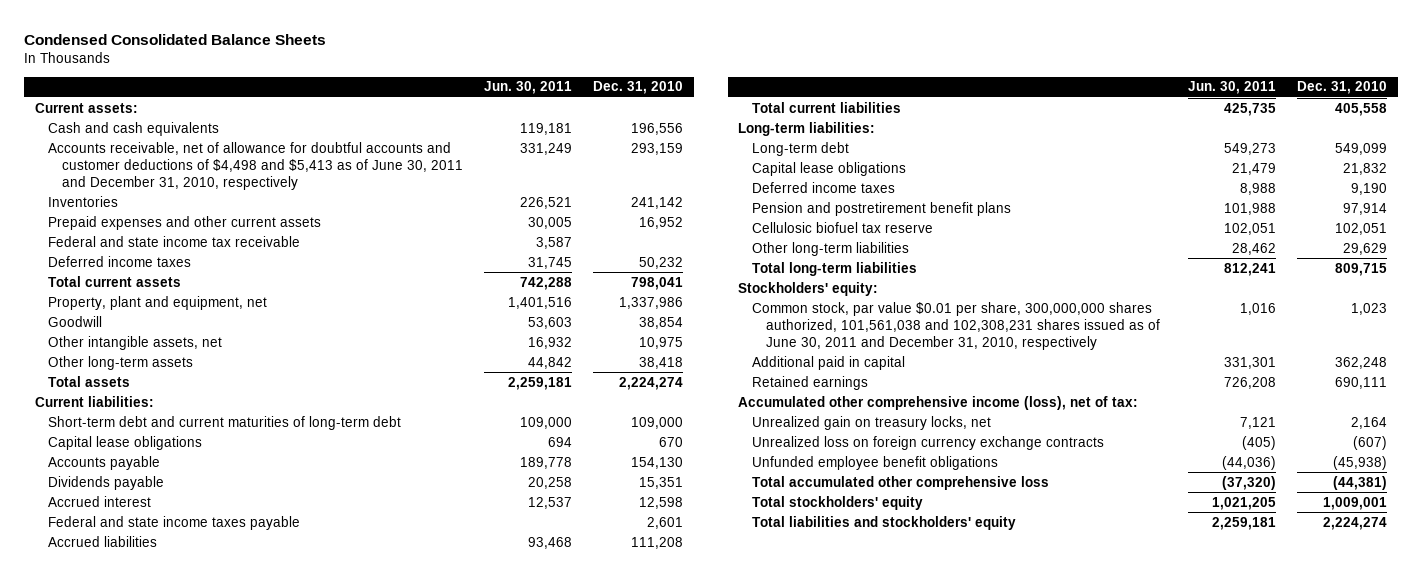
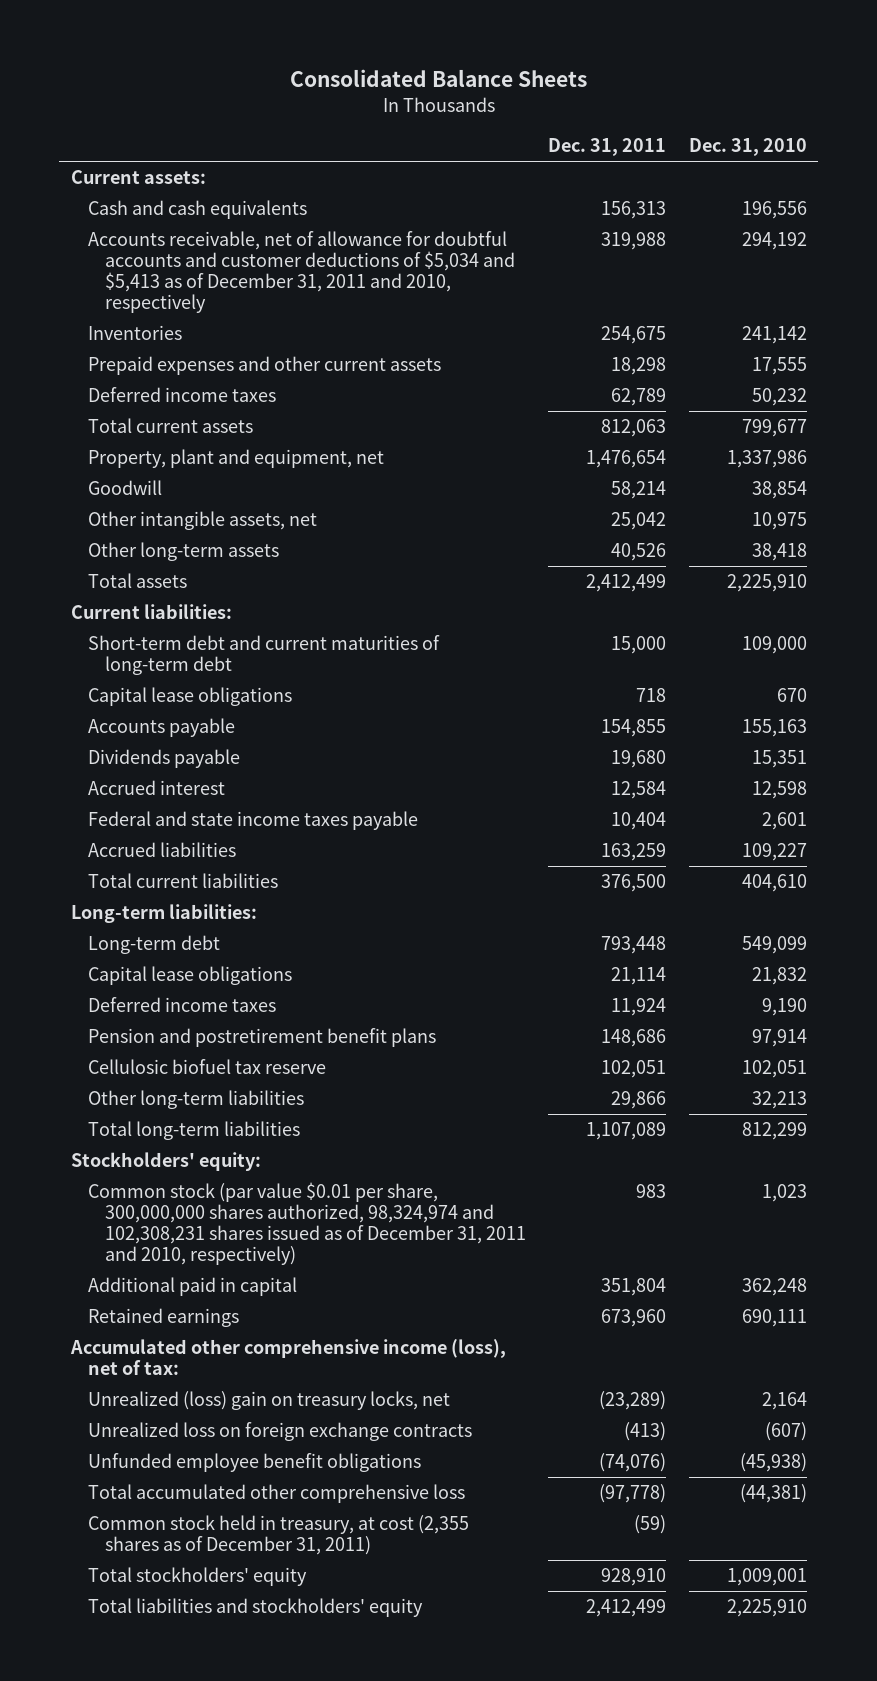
[24,33,327,45] Condensed Consolidated Balance Sheets -> [289,69,587,88] Consolidated Balance Sheets
[484,81,573,95] Jun. 30, 2011 -> none
none -> [548,137,667,156] Dec. 31, 2011
[48,141,464,190] Accounts receivable, net of allowance for doubtful accounts and customer deductions of $4,498 and $5,413 as of June 30, 2011 and December 31, 2010, respectively -> [87,231,515,313] Accounts receivable, net of allowance for doubtful accounts and customer deductions of $5,034 and $5,413 as of December 31, 2011 and 2010, respectively
[631,142,684,155] 293,159 -> [741,232,807,251] 294,192
[48,235,301,247] Federal and state income tax receivable -> none
[639,216,684,229] 16,952 -> [751,357,807,376] 17,555
[631,276,684,290] 798,041 -> [741,419,807,438] 799,677
[619,376,684,390] 2,224,274 -> [726,574,807,593] 2,225,910
[631,456,684,469] 154,130 -> [741,719,807,738] 155,163
[631,536,684,549] 111,208 -> [741,843,807,862] 109,227
[1335,102,1388,116] 405,558 -> [741,874,807,893] 404,610
[1343,242,1388,255] 29,629 -> [751,1091,807,1110] 32,213
[1335,262,1388,276] 809,715 -> [741,1122,807,1141] 812,299
[751,301,1160,350] Common stock, par value $0.01 per share, 300,000,000 shares authorized, 101,561,038 and 102,308,231 shares issued as of June 30, 2011 and December 31, 2010, respectively -> [87,1182,526,1265] Common stock (par value $0.01 per share, 300,000,000 shares authorized, 98,324,974 and 102,308,231 shares issued as of December 31, 2011 and 2010, respectively)
[751,415,991,430] Unrealized gain on treasury locks, net -> [87,1391,450,1411] Unrealized (loss) gain on treasury locks, net
[751,435,1104,450] Unrealized loss on foreign currency exchange contracts -> [87,1422,472,1442] Unrealized loss on foreign exchange contracts
none -> [87,1515,469,1556] Common stock held in treasury, at cost (2,355 shares as of December 31, 2011)
[1323,516,1388,530] 2,224,274 -> [726,1599,807,1618] 2,225,910

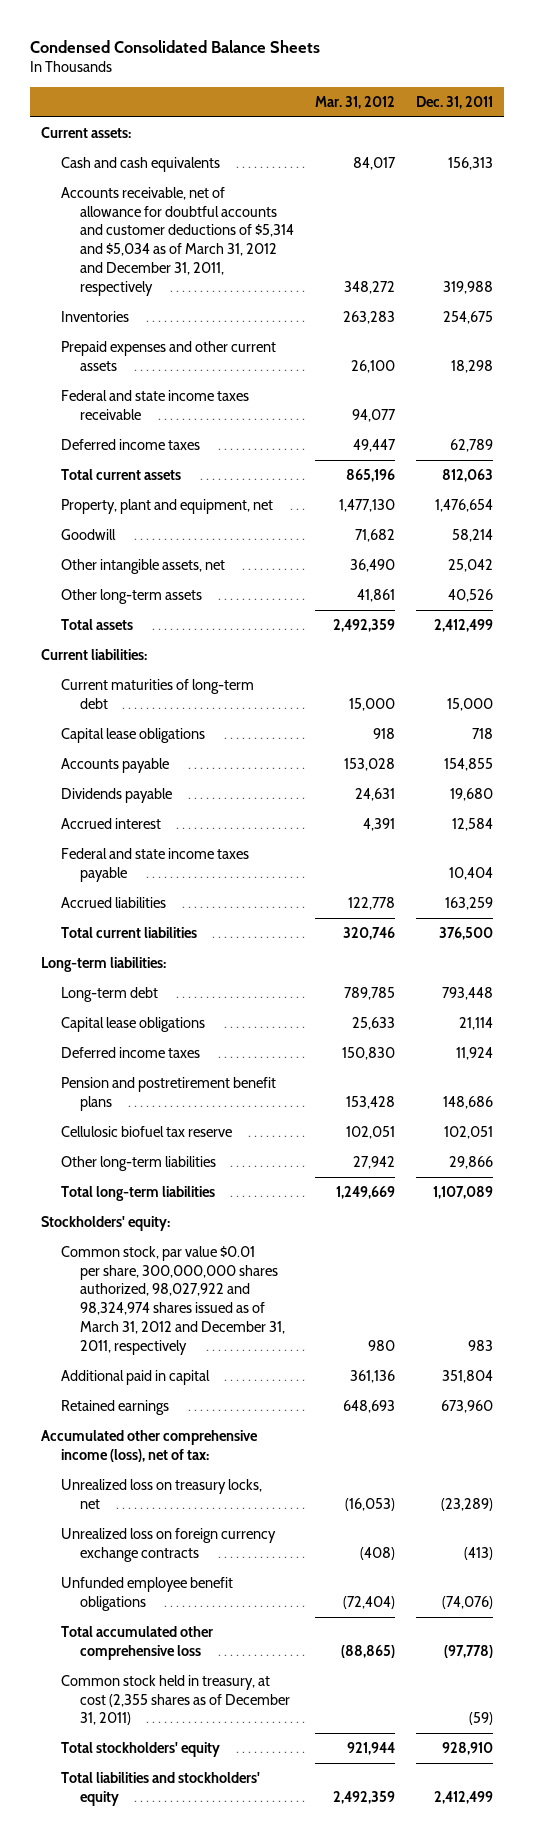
[289,69,587,88] Consolidated Balance Sheets -> [30,39,321,53] Condensed Consolidated Balance Sheets
[688,137,807,156] Dec. 31, 2010 -> none
none -> [315,96,396,110] Mar. 31, 2012
[87,231,515,313] Accounts receivable, net of allowance for doubtful accounts and customer deductions of $5,034 and $5,413 as of December 31, 2011 and 2010, respectively -> [60,187,295,296] Accounts receivable, net of allowance for doubtful accounts and customer deductions of $5,314 and $5,034 as of March 31, 2012 and December 31, 2011, respectively
none -> [60,390,249,420] Federal and state income taxes receivable
[87,635,440,676] Short-term debt and current maturities of long-term debt -> [60,679,254,709] Current maturities of long-term debt
[87,1182,526,1265] Common stock (par value $0.01 per share, 300,000,000 shares authorized, 98,324,974 and 102,308,231 shares issued as of December 31, 2011 and 2010, respectively) -> [60,1246,286,1355] Common stock, par value $0.01 per share, 300,000,000 shares authorized, 98,027,922 and 98,324,974 shares issued as of March 31, 2012 and December 31, 2011, respectively
[87,1391,450,1411] Unrealized (loss) gain on treasury locks, net -> [60,1479,262,1509] Unrealized loss on treasury locks, net
[87,1422,472,1442] Unrealized loss on foreign exchange contracts -> [60,1528,276,1562] Unrealized loss on foreign currency exchange contracts

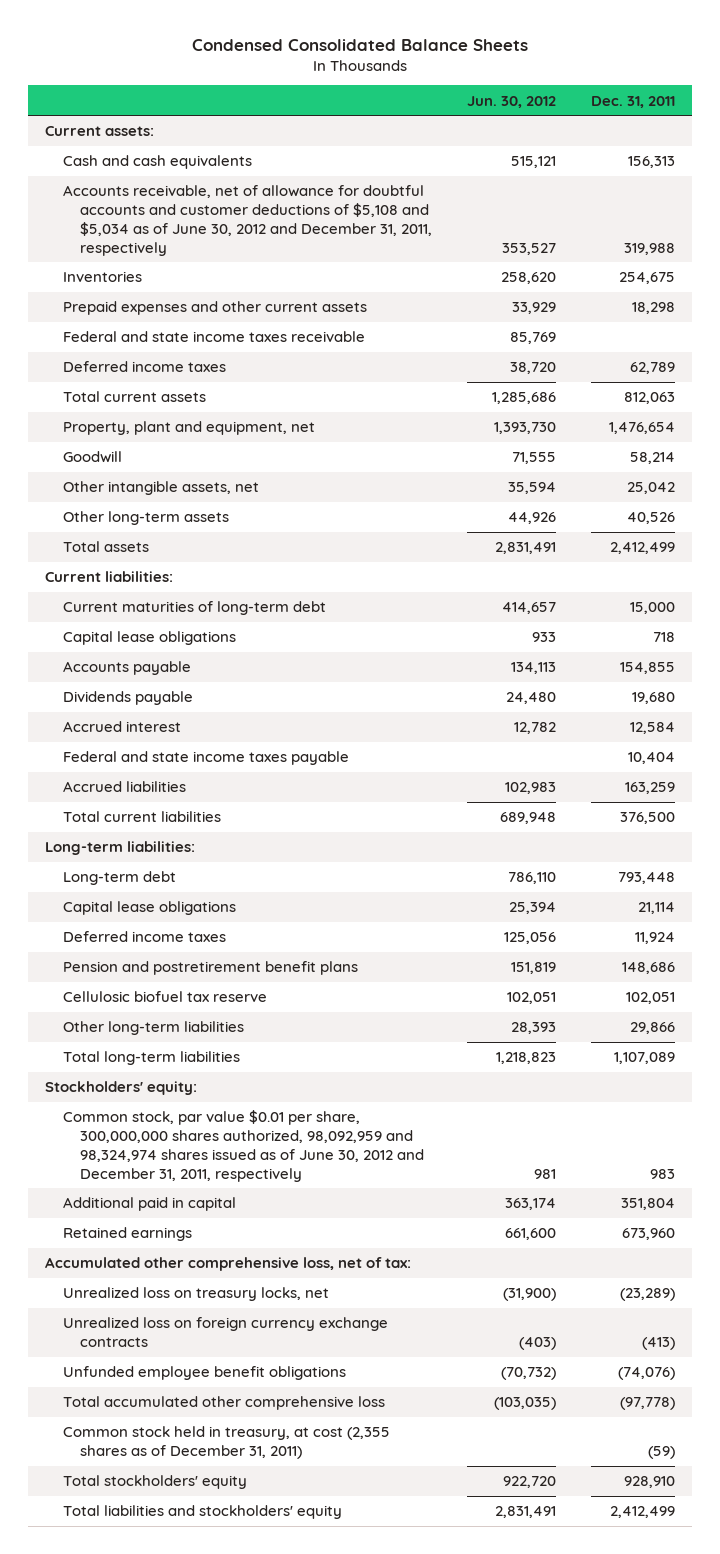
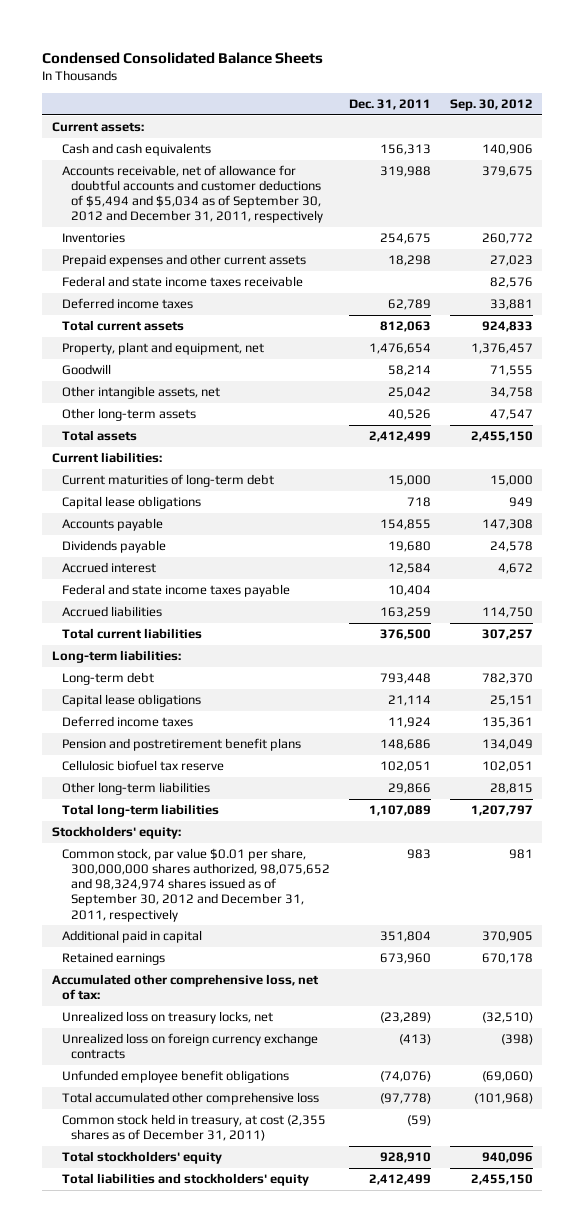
[467,95,557,108] Jun. 30, 2012 -> none
none -> [449,99,533,112] Sep. 30, 2012
[62,185,433,256] Accounts receivable, net of allowance for doubtful accounts and customer deductions of $5,108 and $5,034 as of June 30, 2012 and December 31, 2011, respectively -> [61,165,324,224] Accounts receivable, net of allowance for doubtful accounts and customer deductions of $5,494 and $5,034 as of September 30, 2012 and December 31, 2011, respectively
[62,1110,425,1182] Common stock, par value $0.01 per share, 300,000,000 shares authorized, 98,092,959 and 98,324,974 shares issued as of June 30, 2012 and December 31, 2011, respectively -> [61,848,331,922] Common stock, par value $0.01 per share, 300,000,000 shares authorized, 98,075,652 and 98,324,974 shares issued as of September 30, 2012 and December 31, 2011, respectively

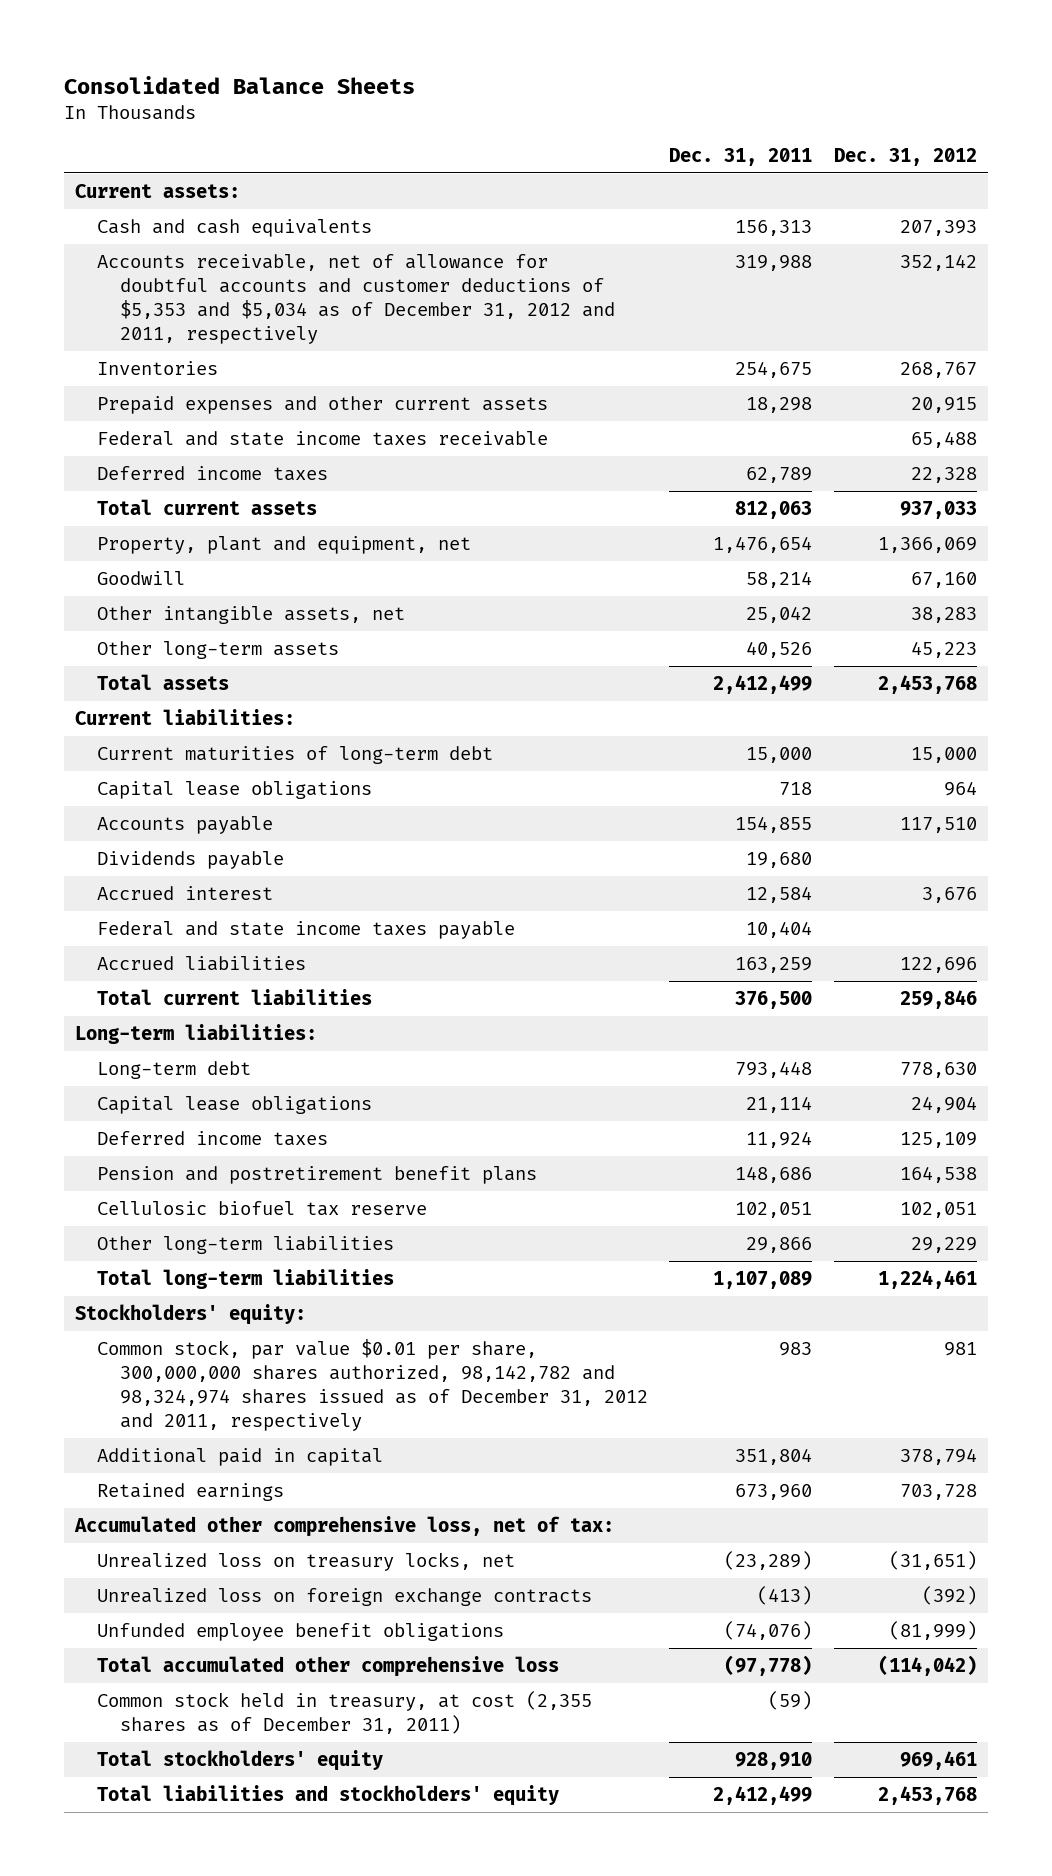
[42,51,324,64] Condensed Consolidated Balance Sheets -> [64,75,416,94] Consolidated Balance Sheets
[449,99,533,112] Sep. 30, 2012 -> none
none -> [833,147,977,166] Dec. 31, 2012
[61,165,324,224] Accounts receivable, net of allowance for doubtful accounts and customer deductions of $5,494 and $5,034 as of September 30, 2012 and December 31, 2011, respectively -> [97,254,615,344] Accounts receivable, net of allowance for doubtful accounts and customer deductions of $5,353 and $5,034 as of December 31, 2012 and 2011, respectively
[61,848,331,922] Common stock, par value $0.01 per share, 300,000,000 shares authorized, 98,075,652 and 98,324,974 shares issued as of September 30, 2012 and December 31, 2011, respectively -> [97,1339,648,1431] Common stock, par value $0.01 per share, 300,000,000 shares authorized, 98,142,782 and 98,324,974 shares issued as of December 31, 2012 and 2011, respectively
[61,1033,318,1060] Unrealized loss on foreign currency exchange contracts -> [97,1588,593,1607] Unrealized loss on foreign exchange contracts

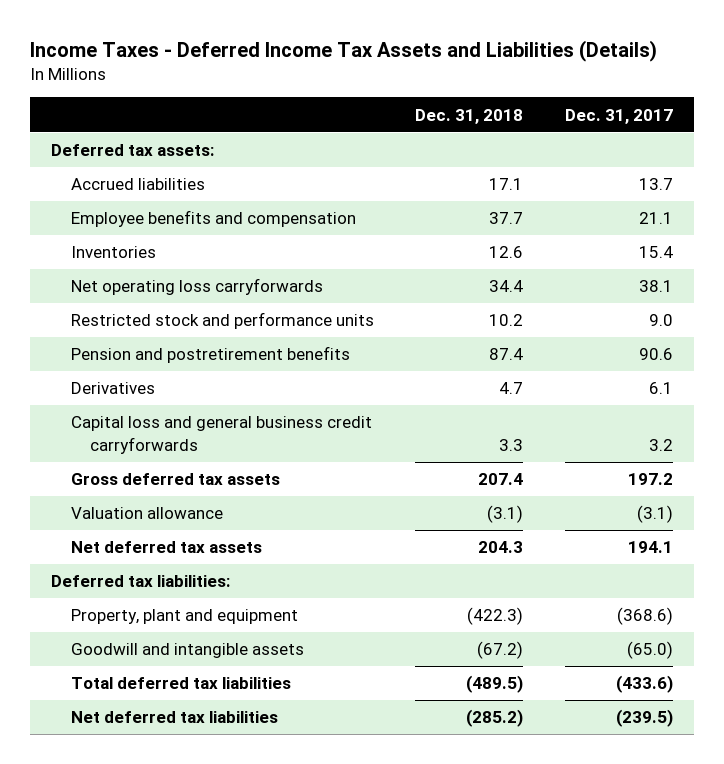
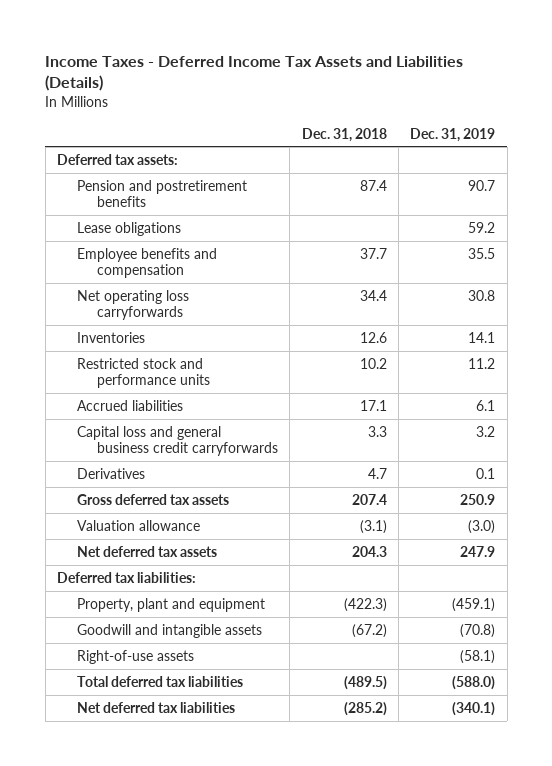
[565,108,674,124] Dec. 31, 2017 -> none
none -> [410,127,496,142] Dec. 31, 2019
[70,346,350,364] Pension and postretirement benefits -> [76,179,247,207] Pension and postretirement benefits
none -> [76,221,181,236] Lease obligations
[70,246,156,259] Inventories -> [76,331,145,343] Inventories
[70,178,205,191] Accrued liabilities -> [76,399,183,411] Accrued liabilities
[70,382,155,395] Derivatives -> [76,467,145,479] Derivatives
none -> [76,649,194,664] Right-of-use assets

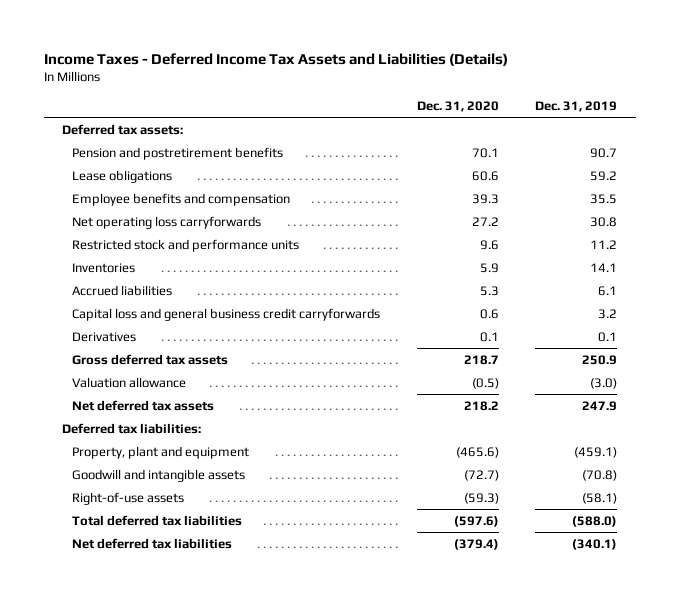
[301,127,387,142] Dec. 31, 2018 -> none
none -> [416,100,499,112] Dec. 31, 2020
[76,331,145,343] Inventories -> [71,262,135,273] Inventories

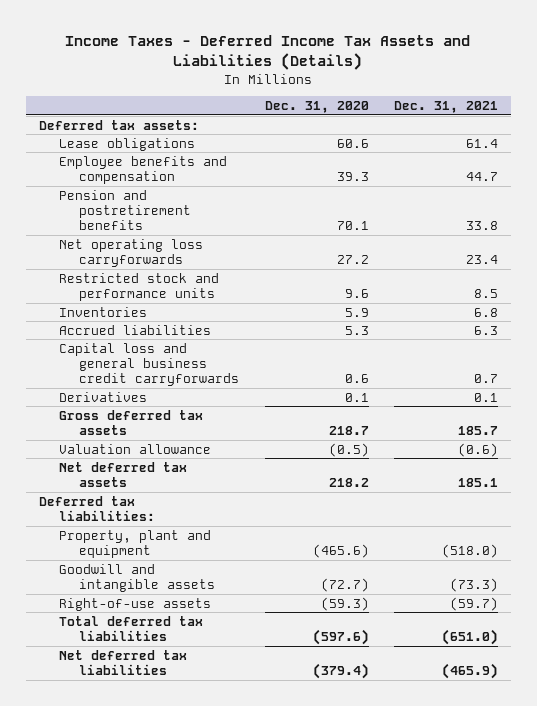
[535,100,618,112] Dec. 31, 2019 -> none
none -> [394,101,499,114] Dec. 31, 2021
[71,146,283,160] Pension and postretirement benefits -> [59,189,192,230] Pension and postretirement benefits

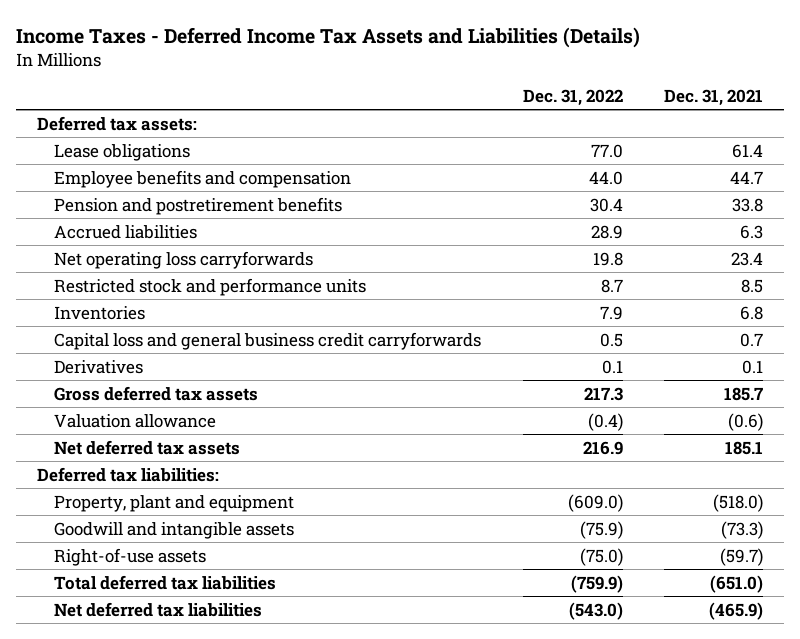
[264,101,369,114] Dec. 31, 2020 -> none
none -> [522,89,623,107] Dec. 31, 2022
[59,324,212,335] Accrued liabilities -> [54,224,198,239] Accrued liabilities

